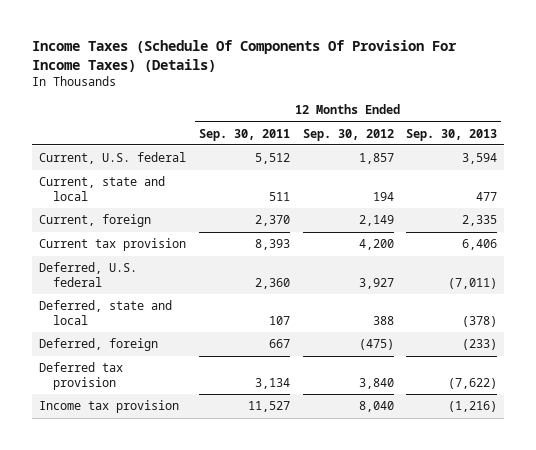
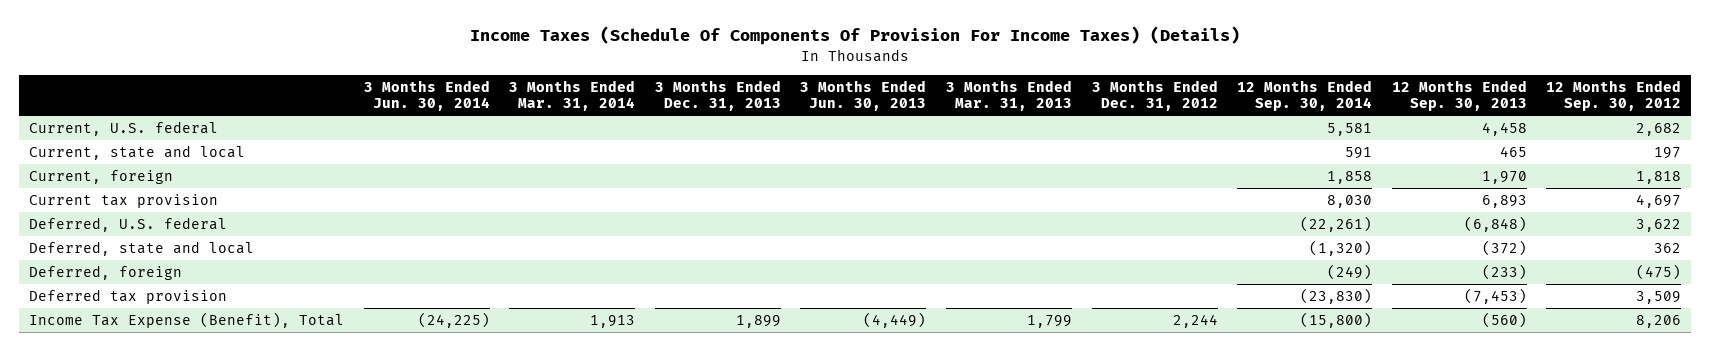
[198,128,290,141] Sep. 30, 2011 -> none
none -> [363,79,490,112] 3 Months Ended Jun. 30, 2014
none -> [509,79,636,112] 3 Months Ended Mar. 31, 2014
none -> [654,79,781,112] 3 Months Ended Dec. 31, 2013
none -> [800,79,927,112] 3 Months Ended Jun. 30, 2013
none -> [946,79,1073,112] 3 Months Ended Mar. 31, 2013
none -> [1091,79,1218,112] 3 Months Ended Dec. 31, 2012
none -> [1237,79,1373,112] 12 Months Ended Sep. 30, 2014
[358,153,394,165] 1,857 -> [1636,122,1682,136] 2,682
[462,153,498,165] 3,594 -> [1481,121,1527,136] 4,458
[372,191,394,201] 194 -> [1654,146,1682,159] 197
[476,191,498,201] 477 -> [1499,145,1527,157] 465
[358,215,394,227] 2,149 -> [1636,170,1682,184] 1,818
[462,215,498,227] 2,335 -> [1481,170,1527,184] 1,970
[358,239,394,251] 4,200 -> [1636,193,1682,208] 4,697
[462,239,498,251] 6,406 -> [1481,194,1527,208] 6,893
[358,277,394,289] 3,927 -> [1636,218,1682,232] 3,622
[448,277,498,289] (7,011) -> [1463,215,1527,232] (6,848)
[372,315,394,325] 388 -> [1654,242,1682,253] 362
[462,315,498,327] (378) -> [1481,239,1527,256] (372)
[38,400,179,414] Income tax provision -> none
[358,377,394,389] 3,840 -> [1636,290,1682,304] 3,509
[448,377,498,389] (7,622) -> [1463,287,1527,304] (7,453)
none -> [29,311,345,328] Income Tax Expense (Benefit), Total

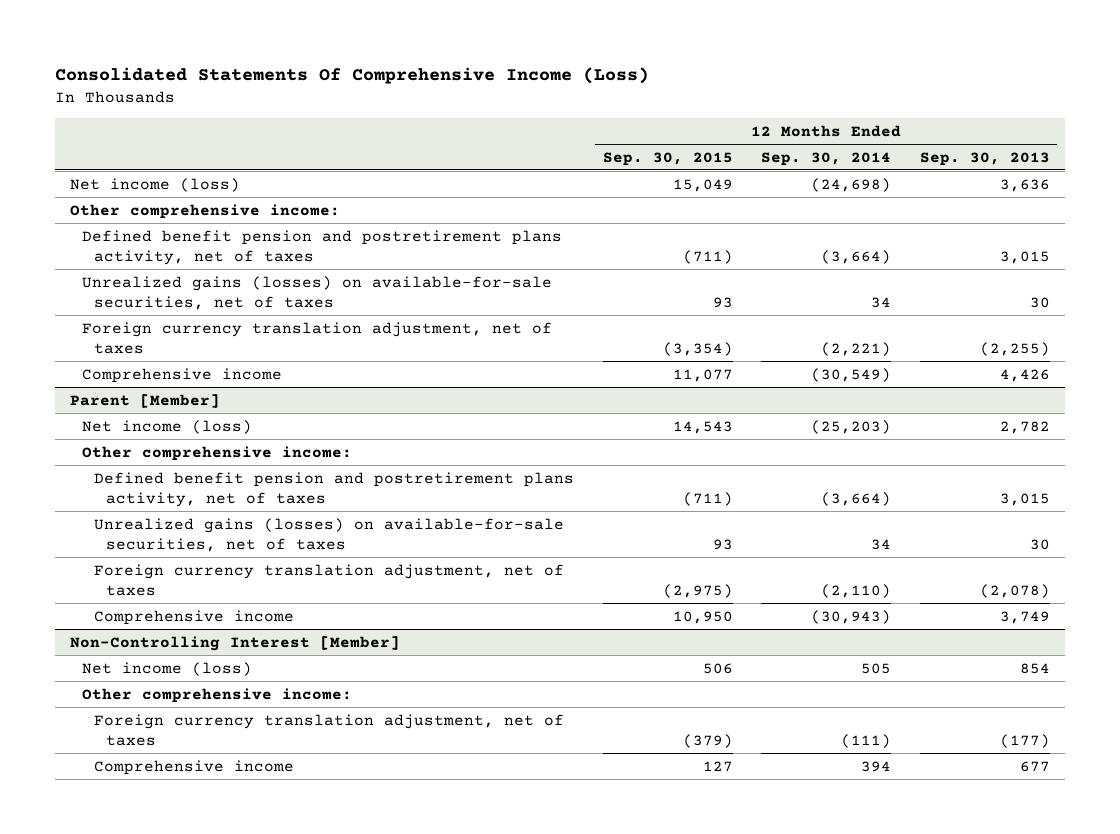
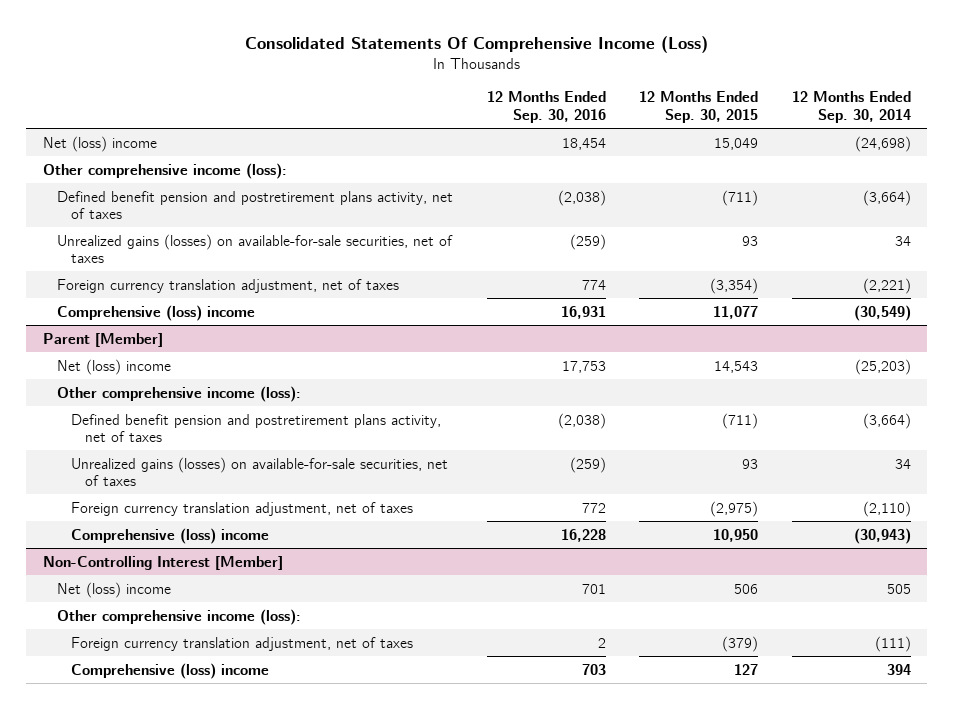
[920,151,1051,166] Sep. 30, 2013 -> none
none -> [486,91,606,123] 12 Months Ended Sep. 30, 2016
[69,177,240,192] Net income (loss) -> [42,135,157,152] Net (loss) income
[69,203,340,219] Other comprehensive income: -> [42,162,287,179] Other comprehensive income (loss):
[81,367,282,383] Comprehensive income -> [57,304,256,321] Comprehensive (loss) income
[81,419,252,434] Net income (loss) -> [57,358,172,375] Net (loss) income
[81,445,352,461] Other comprehensive income: -> [57,385,302,402] Other comprehensive income (loss):
[93,609,294,625] Comprehensive income -> [71,527,270,544] Comprehensive (loss) income
[81,661,252,676] Net income (loss) -> [57,581,172,598] Net (loss) income
[81,687,352,703] Other comprehensive income: -> [57,608,302,625] Other comprehensive income (loss):
[93,759,294,775] Comprehensive income -> [71,662,270,679] Comprehensive (loss) income

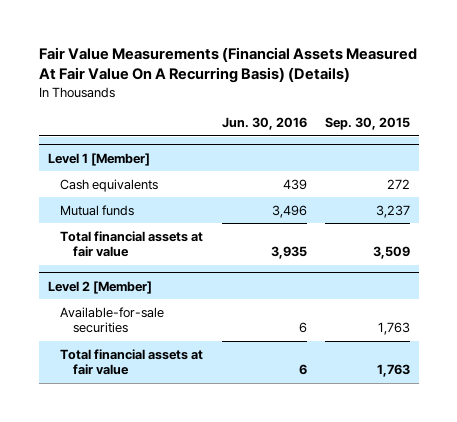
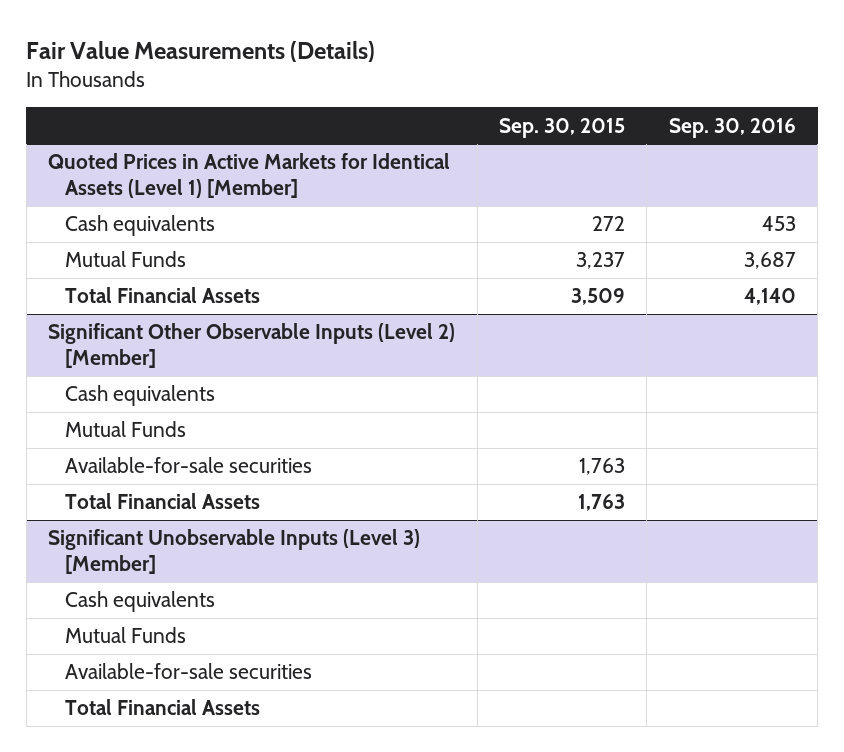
[38,46,417,83] Fair Value Measurements (Financial Assets Measured At Fair Value On A Recurring Basis) (Details) -> [26,40,376,62] Fair Value Measurements (Details)
[221,117,307,131] Jun. 30, 2016 -> none
none -> [668,117,796,138] Sep. 30, 2016
[47,152,150,166] Level 1 [Member] -> [48,153,451,199] Quoted Prices in Active Markets for Identical Assets (Level 1) [Member]
[60,204,135,216] Mutual funds -> [64,251,186,268] Mutual Funds
[60,230,204,258] Total financial assets at fair value -> [64,287,260,304] Total Financial Assets
[47,280,152,294] Level 2 [Member] -> [48,323,456,369] Significant Other Observable Inputs (Level 2) [Member]
none -> [64,385,215,407] Cash equivalents
none -> [64,421,186,438] Mutual Funds
[60,348,204,376] Total financial assets at fair value -> [64,493,260,510] Total Financial Assets
none -> [48,529,421,575] Significant Unobservable Inputs (Level 3) [Member]
none -> [64,591,215,613] Cash equivalents
none -> [64,627,186,644] Mutual Funds
none -> [64,663,312,680] Available-for-sale securities
none -> [64,699,260,716] Total Financial Assets

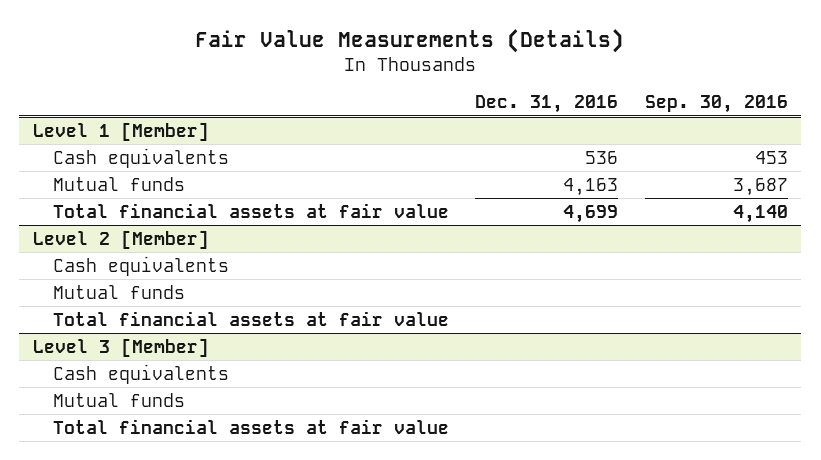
[499,117,626,138] Sep. 30, 2015 -> none
none -> [475,95,619,114] Dec. 31, 2016
[48,153,451,199] Quoted Prices in Active Markets for Identical Assets (Level 1) [Member] -> [32,121,209,141] Level 1 [Member]
[64,251,186,268] Mutual Funds -> [52,176,185,191] Mutual funds
[64,287,260,304] Total Financial Assets -> [52,202,449,218] Total financial assets at fair value
[48,323,456,369] Significant Other Observable Inputs (Level 2) [Member] -> [32,229,209,249] Level 2 [Member]
[64,457,312,474] Available-for-sale securities -> none
[64,421,186,438] Mutual Funds -> [52,284,185,299] Mutual funds
[64,493,260,510] Total Financial Assets -> [52,310,449,326] Total financial assets at fair value
[48,529,421,575] Significant Unobservable Inputs (Level 3) [Member] -> [32,337,209,357] Level 3 [Member]
[64,663,312,680] Available-for-sale securities -> none
[64,627,186,644] Mutual Funds -> [52,392,185,407] Mutual funds
[64,699,260,716] Total Financial Assets -> [52,418,449,434] Total financial assets at fair value

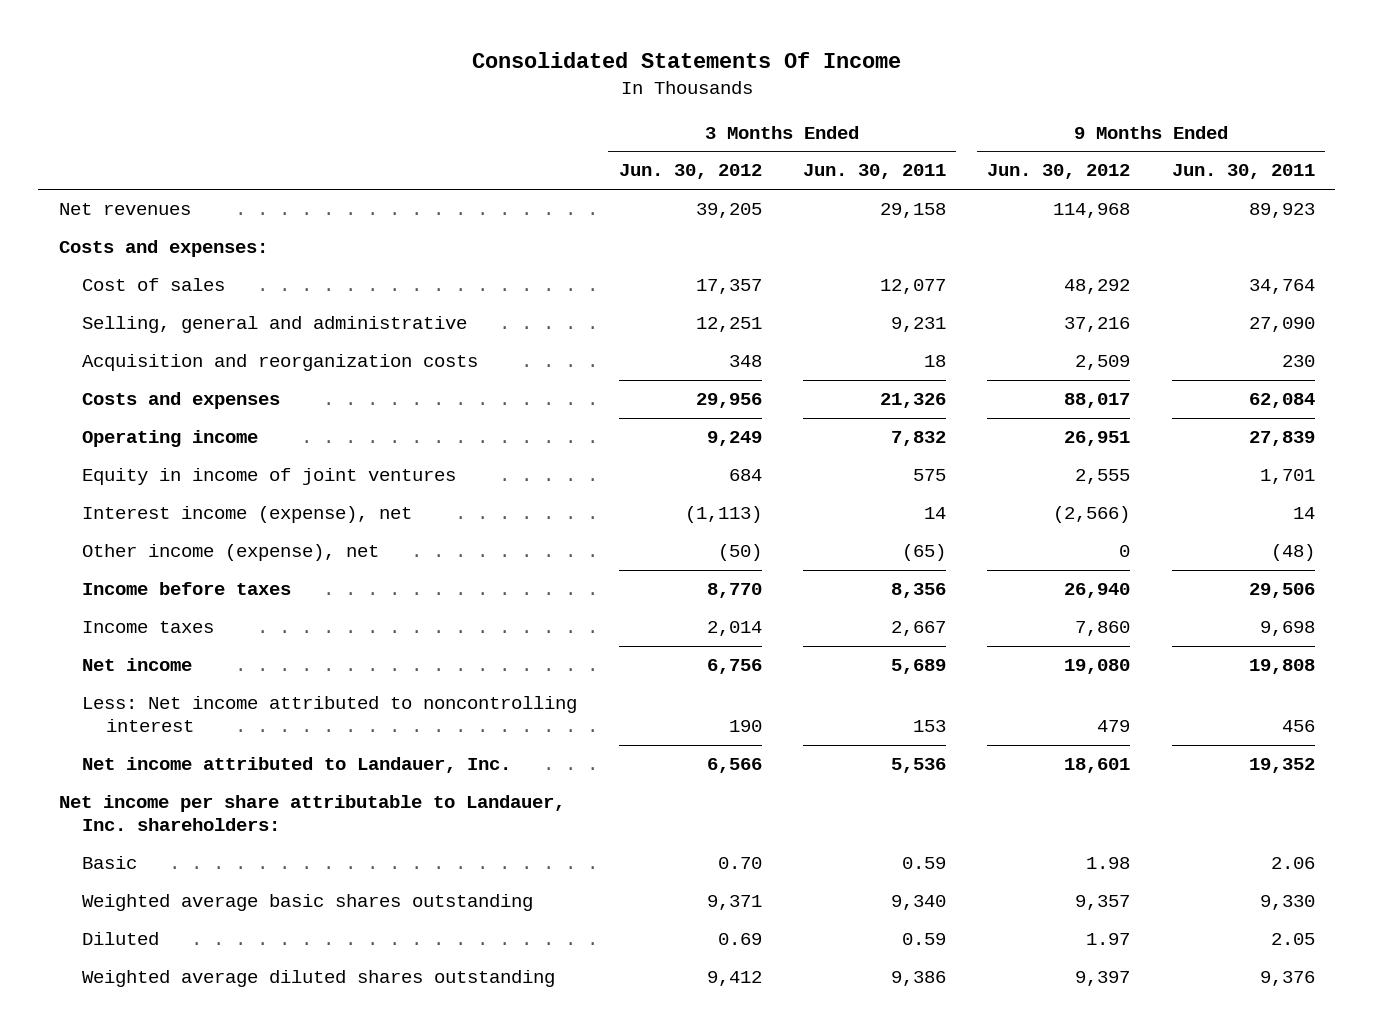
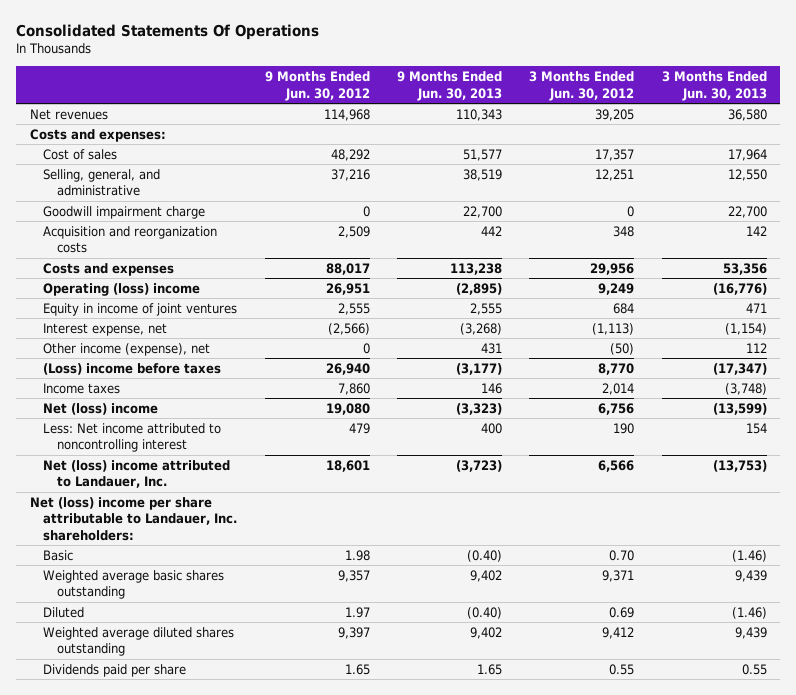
[471,52,901,69] Consolidated Statements Of Income -> [15,23,319,40] Consolidated Statements Of Operations
[803,164,947,180] Jun. 30, 2011 -> none
[1171,164,1315,180] Jun. 30, 2011 -> none
none -> [396,71,502,101] 9 Months Ended Jun. 30, 2013
none -> [661,71,767,101] 3 Months Ended Jun. 30, 2013
[82,316,468,334] Selling, general and administrative -> [43,168,161,197] Selling, general, and administrative
none -> [43,205,206,219] Goodwill impairment charge
[82,430,259,448] Operating income -> [43,282,201,296] Operating (loss) income
[82,506,413,524] Interest income (expense), net -> [43,322,168,336] Interest expense, net
[82,582,292,596] Income before taxes -> [43,362,222,375] (Loss) income before taxes
[82,658,193,672] Net income -> [43,402,159,415] Net (loss) income
[82,757,512,774] Net income attributed to Landauer, Inc. -> [43,459,231,489] Net (loss) income attributed to Landauer, Inc.
[59,795,566,832] Net income per share attributable to Landauer, Inc. shareholders: -> [29,496,238,541] Net (loss) income per share attributable to Landauer, Inc. shareholders:
none -> [43,663,187,677] Dividends paid per share

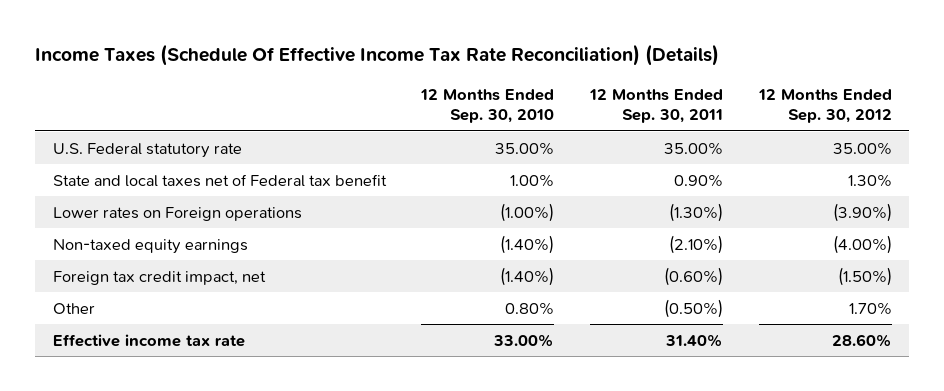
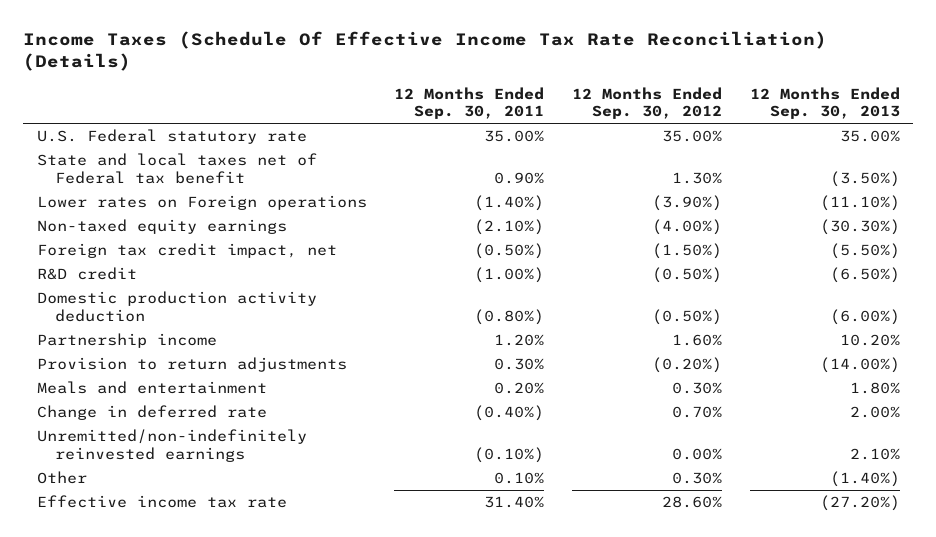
[420,88,555,124] 12 Months Ended Sep. 30, 2010 -> none
none -> [749,86,900,120] 12 Months Ended Sep. 30, 2013
[668,202,723,222] (1.30%) -> [474,194,545,211] (1.40%)
[663,266,723,286] (0.60%) -> [474,242,545,259] (0.50%)
none -> [36,266,137,280] R&D credit
none -> [36,290,317,322] Domestic production activity deduction
none -> [36,332,217,348] Partnership income
none -> [36,356,347,372] Provision to return adjustments
none -> [36,380,267,394] Meals and entertainment
none -> [36,404,267,420] Change in deferred rate
none -> [36,428,307,462] Unremitted/non-indefinitely reinvested earnings
[663,298,723,318] (0.50%) -> [494,471,545,484] 0.10%
[848,301,892,315] 1.70% -> [672,471,723,484] 0.30%

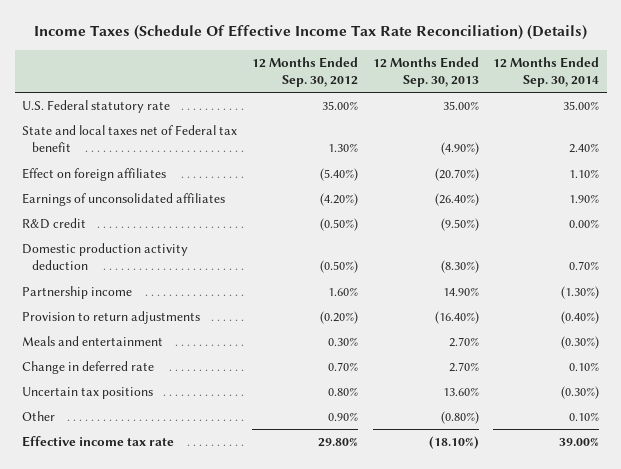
[394,86,545,120] 12 Months Ended Sep. 30, 2011 -> none
none -> [493,56,600,88] 12 Months Ended Sep. 30, 2014
[36,218,287,234] Non-taxed equity earnings -> none
[36,242,337,258] Foreign tax credit impact, net -> none
[36,428,307,462] Unremitted/non-indefinitely reinvested earnings -> none
[829,170,900,187] (3.50%) -> [440,142,479,156] (4.90%)
[36,194,367,210] Lower rates on Foreign operations -> [21,168,166,182] Effect on foreign affiliates
[652,194,723,211] (3.90%) -> [319,168,358,182] (5.40%)
[819,194,900,211] (11.10%) -> [434,168,479,182] (20.70%)
none -> [21,193,225,207] Earnings of unconsolidated affiliates
[829,266,900,283] (6.50%) -> [440,218,479,232] (9.50%)
[829,308,900,325] (6.00%) -> [440,260,479,274] (8.30%)
[839,333,900,346] 10.20% -> [442,287,479,297] 14.90%
[819,356,900,373] (14.00%) -> [434,311,479,325] (16.40%)
[849,381,900,394] 1.80% -> [448,337,479,348] 2.70%
[849,405,900,418] 2.00% -> [448,362,479,373] 2.70%
none -> [21,387,153,400] Uncertain tax positions
[672,471,723,484] 0.30% -> [327,412,358,422] 0.90%
[829,470,900,487] (1.40%) -> [440,411,479,425] (0.80%)
[662,495,723,508] 28.60% -> [317,437,358,448] 29.80%
[819,494,900,511] (27.20%) -> [428,436,479,450] (18.10%)

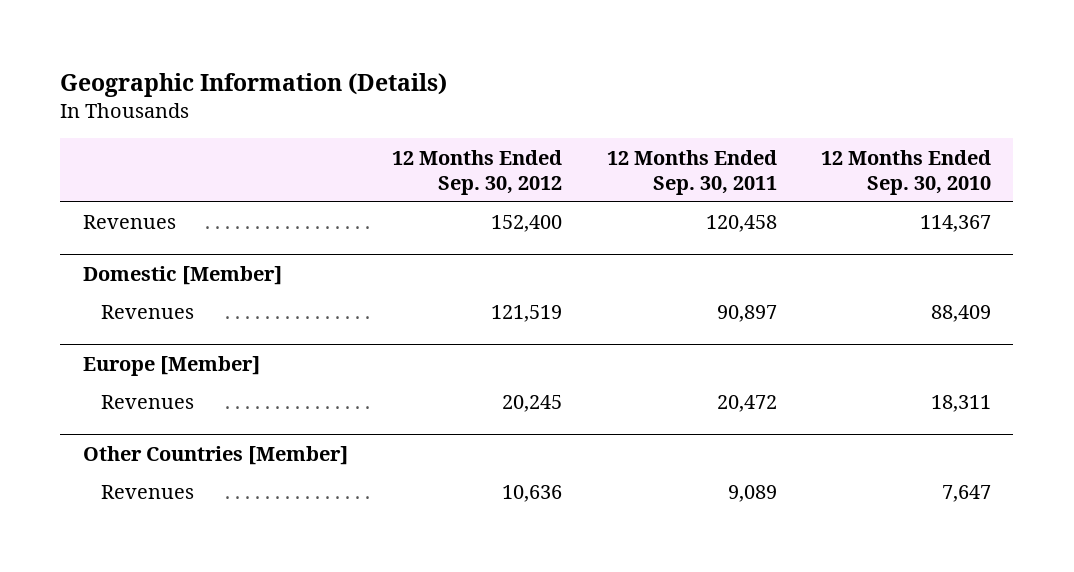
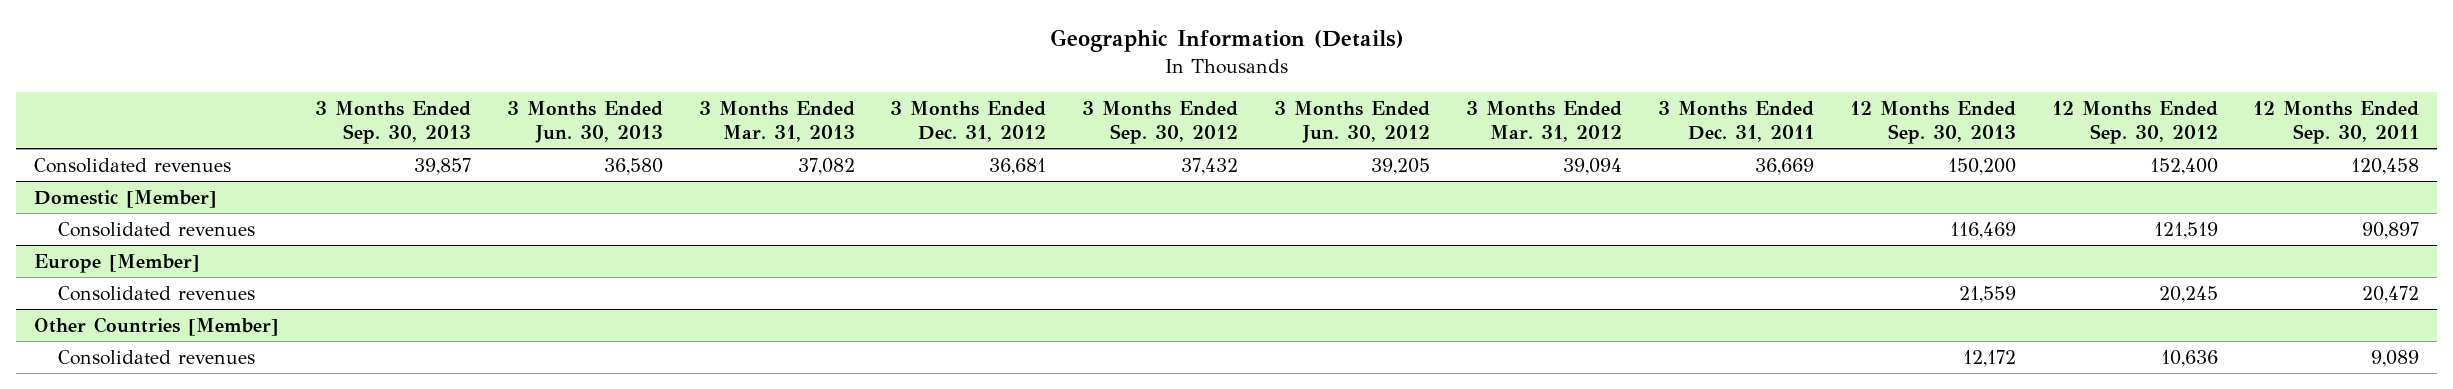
[820,149,991,195] 12 Months Ended Sep. 30, 2010 -> none
none -> [314,100,471,144] 3 Months Ended Sep. 30, 2013
none -> [506,100,663,143] 3 Months Ended Jun. 30, 2013
none -> [698,100,855,142] 3 Months Ended Mar. 31, 2013
none -> [890,100,1047,142] 3 Months Ended Dec. 31, 2012
none -> [1082,100,1239,144] 3 Months Ended Sep. 30, 2012
none -> [1274,100,1431,143] 3 Months Ended Jun. 30, 2012
none -> [1465,100,1622,142] 3 Months Ended Mar. 31, 2012
none -> [1657,100,1814,142] 3 Months Ended Dec. 31, 2011
none -> [1849,100,2016,144] 12 Months Ended Sep. 30, 2013
[82,215,176,230] Revenues -> [33,157,231,173] Consolidated revenues
[101,305,195,320] Revenues -> [57,221,255,237] Consolidated revenues
[101,395,195,410] Revenues -> [57,285,255,301] Consolidated revenues
[101,485,195,500] Revenues -> [57,349,255,365] Consolidated revenues

